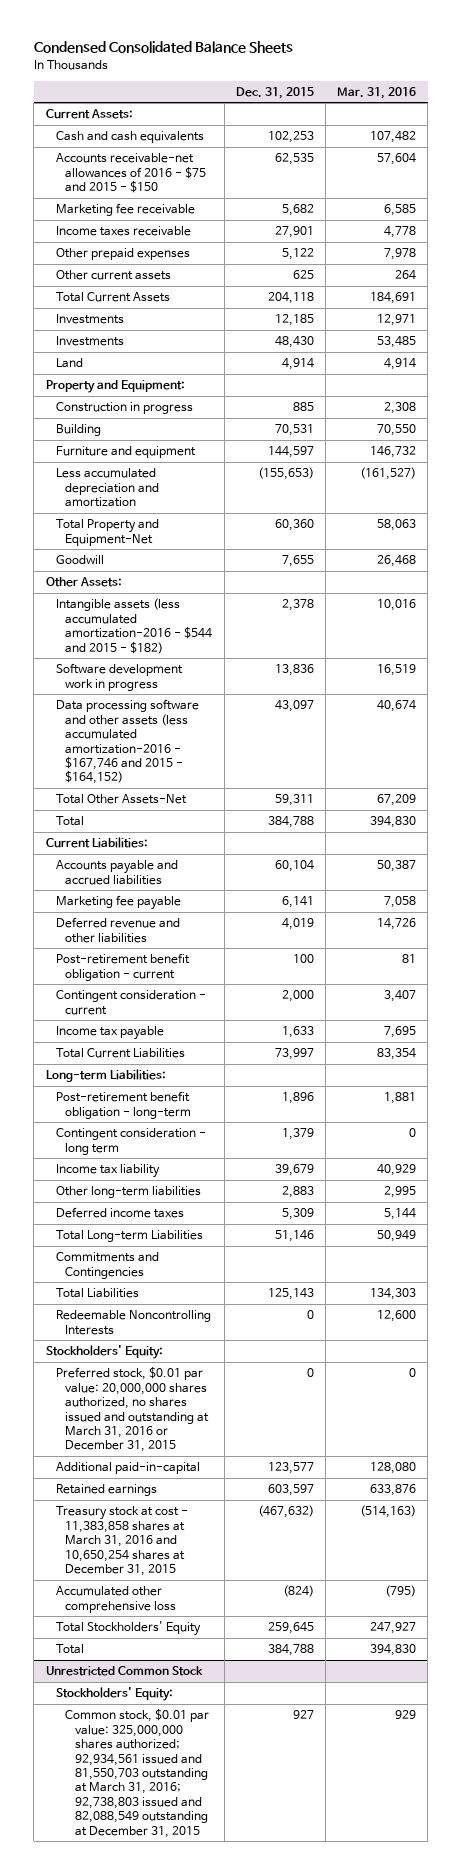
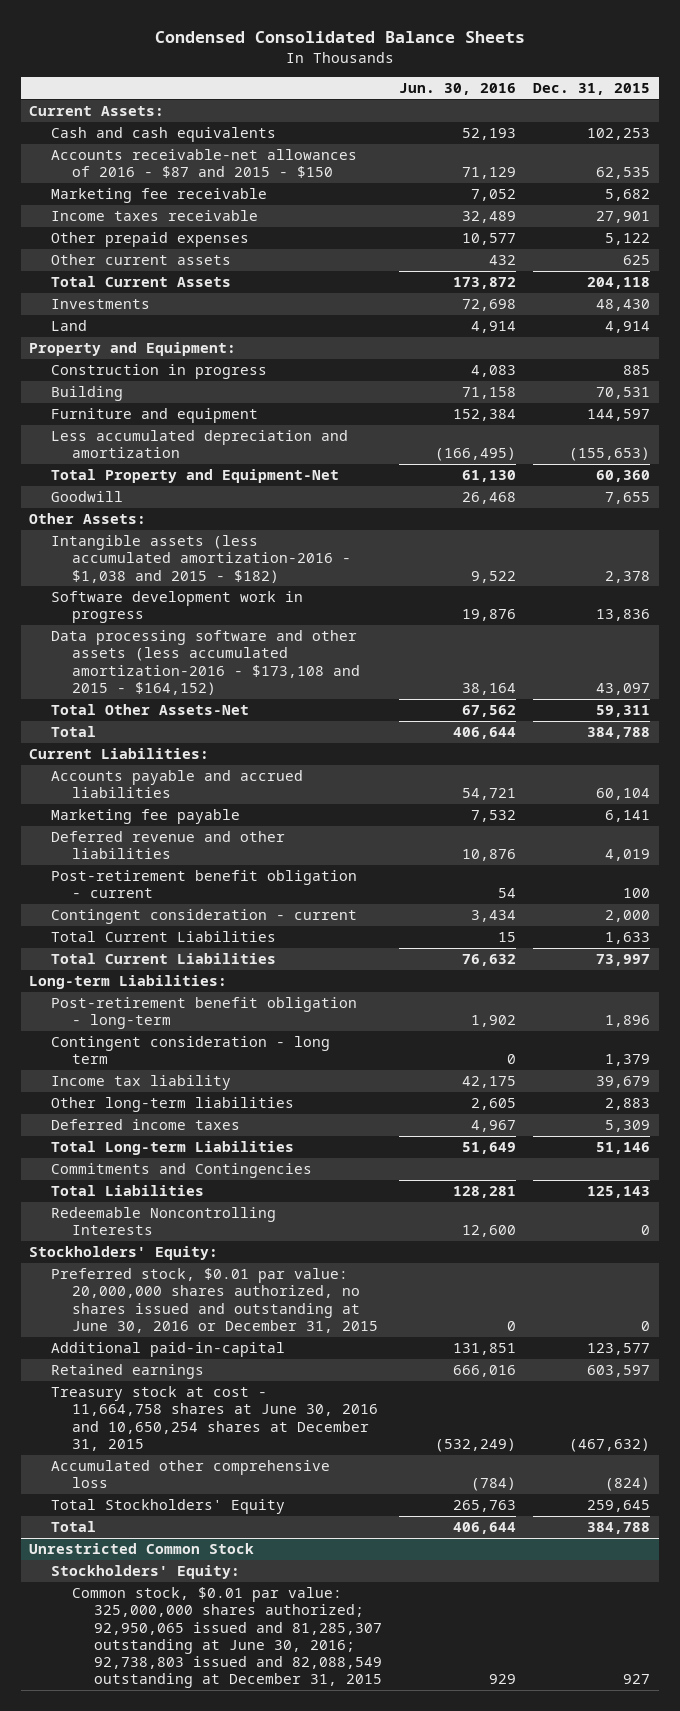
[337,86,417,99] Mar. 31, 2016 -> none
none -> [399,83,517,96] Jun. 30, 2016
[55,153,207,194] Accounts receivable-net allowances of 2016 - $75 and 2015 - $150 -> [50,149,357,179] Accounts receivable-net allowances of 2016 - $87 and 2015 - $150
[55,314,124,325] Investments -> none
[55,598,213,654] Intangible assets (less accumulated amortization-2016 - $544 and 2015 - $182) -> [50,535,352,583] Intangible assets (less accumulated amortization-2016 - $1,038 and 2015 - $182)
[55,699,199,785] Data processing software and other assets (less accumulated amortization-2016 - $167,746 and 2015 - $164,152) -> [50,630,361,695] Data processing software and other assets (less accumulated amortization-2016 - $173,108 and 2015 - $164,152)
[55,1026,164,1041] Income tax payable -> [50,931,276,943] Total Current Liabilities
[55,1367,210,1453] Preferred stock, $0.01 par value: 20,000,000 shares authorized, no shares issued and outstanding at March 31, 2016 or December 31, 2015 -> [50,1268,379,1333] Preferred stock, $0.01 par value: 20,000,000 shares authorized, no shares issued and outstanding at June 30, 2016 or December 31, 2015
[55,1506,188,1577] Treasury stock at cost - 11,383,858 shares at March 31, 2016 and 10,650,254 shares at December 31, 2015 -> [50,1386,379,1451] Treasury stock at cost - 11,664,758 shares at June 30, 2016 and 10,650,254 shares at December 31, 2015
[65,1709,210,1838] Common stock, $0.01 par value: 325,000,000 shares authorized; 92,934,561 issued and 81,550,703 outstanding at March 31, 2016; 92,738,803 issued and 82,088,549 outstanding at December 31, 2015 -> [72,1587,382,1689] Common stock, $0.01 par value: 325,000,000 shares authorized; 92,950,065 issued and 81,285,307 outstanding at June 30, 2016; 92,738,803 issued and 82,088,549 outstanding at December 31, 2015

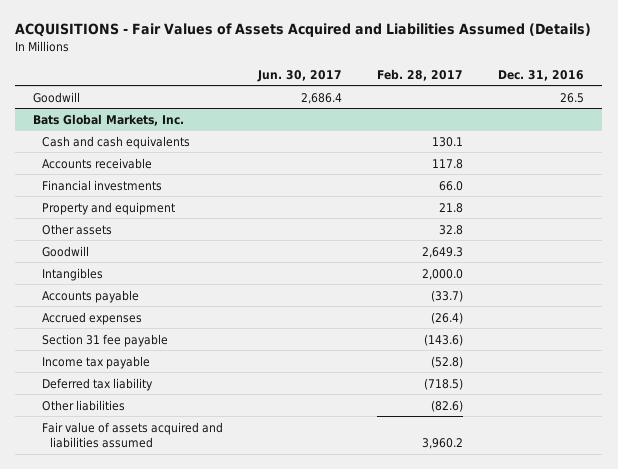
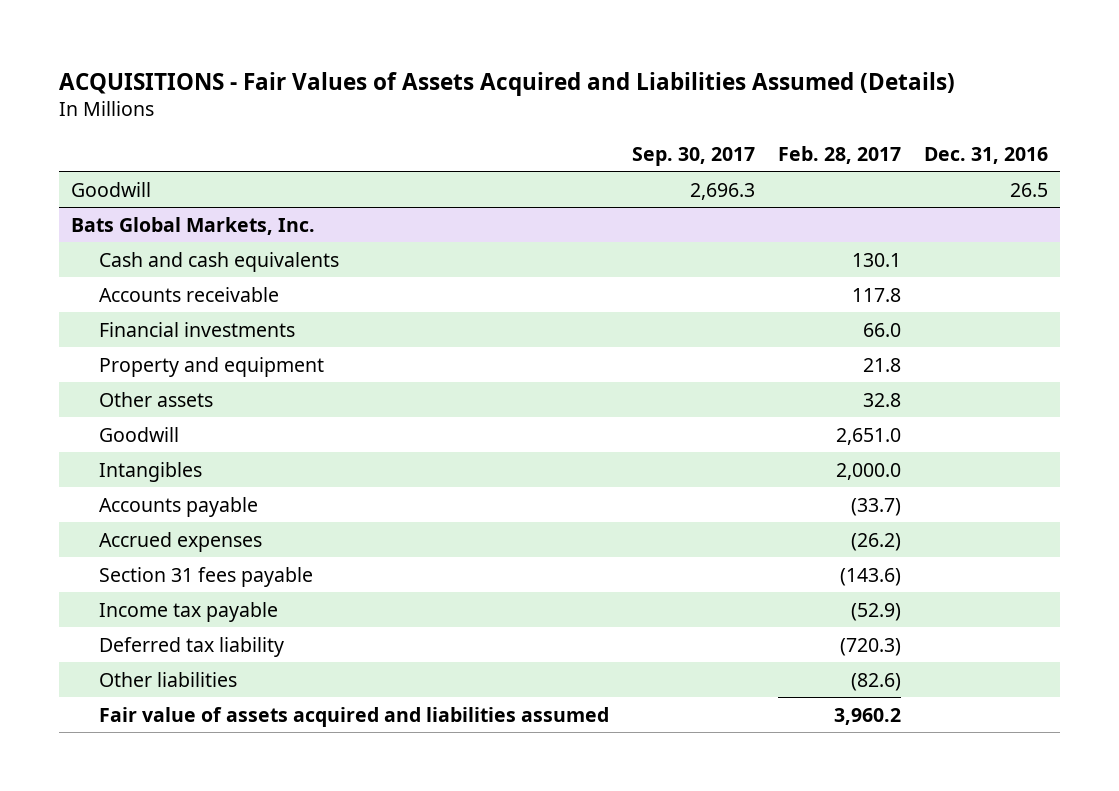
[256,69,342,82] Jun. 30, 2017 -> none
none -> [632,146,756,166] Sep. 30, 2017
[422,246,464,258] 2,649.3 -> [836,427,902,445] 2,651.0
[431,311,464,324] (26.4) -> [851,532,902,551] (26.2)
[41,333,168,347] Section 31 fee payable -> [99,566,314,587] Section 31 fees payable
[431,355,464,368] (52.8) -> [851,602,902,621] (52.9)
[424,377,464,390] (718.5) -> [840,637,902,656] (720.3)

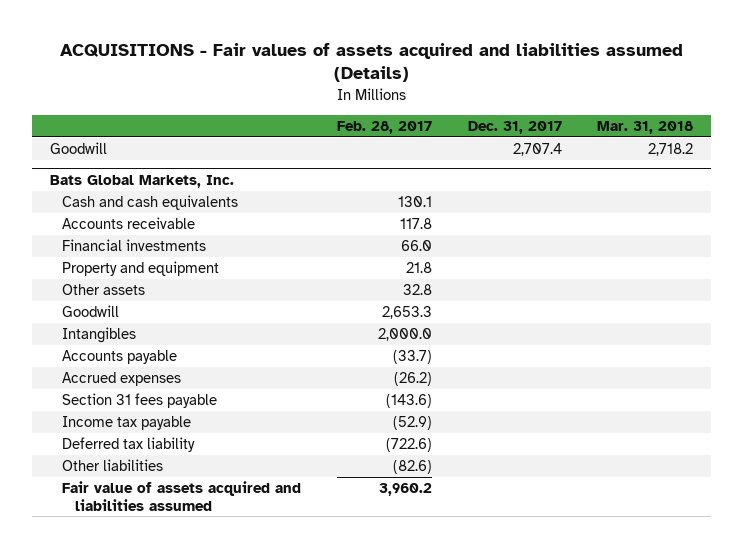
[59,71,956,96] ACQUISITIONS - Fair Values of Assets Acquired and Liabilities Assumed (Details) -> [59,42,683,83] ACQUISITIONS - Fair values of assets acquired and liabilities assumed (Details)
[632,146,756,166] Sep. 30, 2017 -> none
[924,146,1049,164] Dec. 31, 2016 -> none
none -> [467,121,562,135] Dec. 31, 2017
none -> [597,121,694,135] Mar. 31, 2018
[836,427,902,445] 2,651.0 -> [381,306,432,320] 2,653.3
[840,637,902,656] (720.3) -> [385,438,432,453] (722.6)

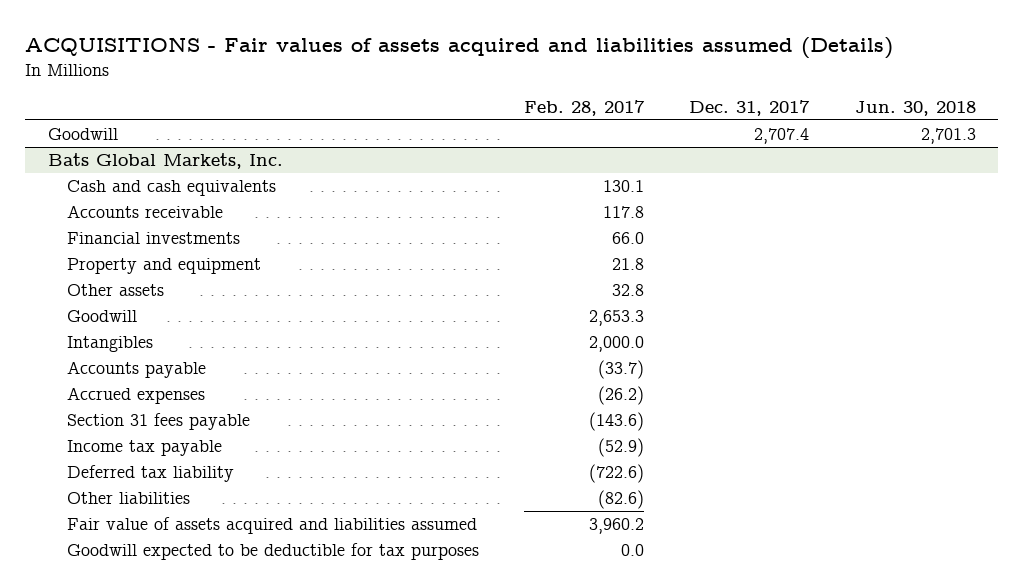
[597,121,694,135] Mar. 31, 2018 -> none
none -> [854,100,976,116] Jun. 30, 2018
none -> [66,542,479,560] Goodwill expected to be deductible for tax purposes

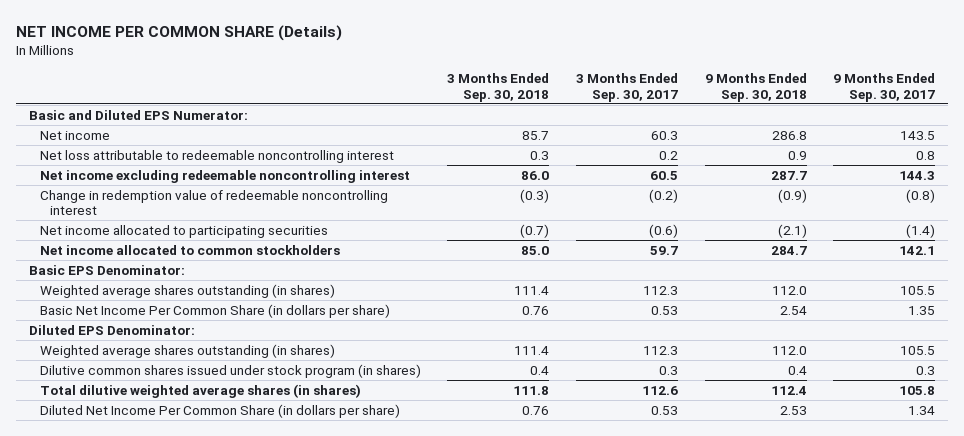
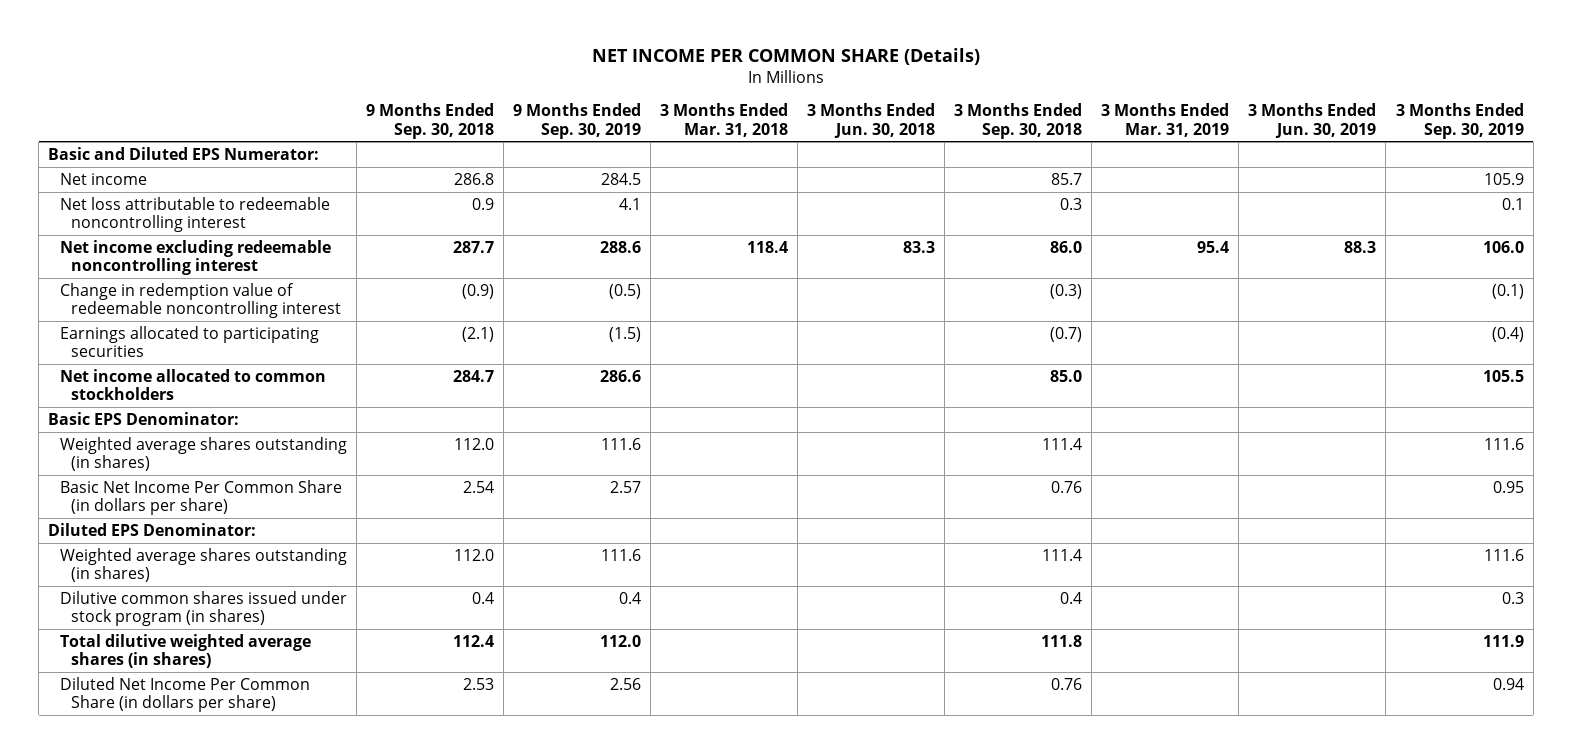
[575,73,678,102] 3 Months Ended Sep. 30, 2017 -> none
[833,73,936,102] 9 Months Ended Sep. 30, 2017 -> none
none -> [512,103,641,139] 9 Months Ended Sep. 30, 2019
none -> [659,103,788,137] 3 Months Ended Mar. 31, 2018
none -> [807,103,936,138] 3 Months Ended Jun. 30, 2018
none -> [1101,103,1230,137] 3 Months Ended Mar. 31, 2019
none -> [1248,103,1377,138] 3 Months Ended Jun. 30, 2019
none -> [1395,103,1524,139] 3 Months Ended Sep. 30, 2019
[39,224,328,238] Net income allocated to participating securities -> [59,325,319,358] Earnings allocated to participating securities

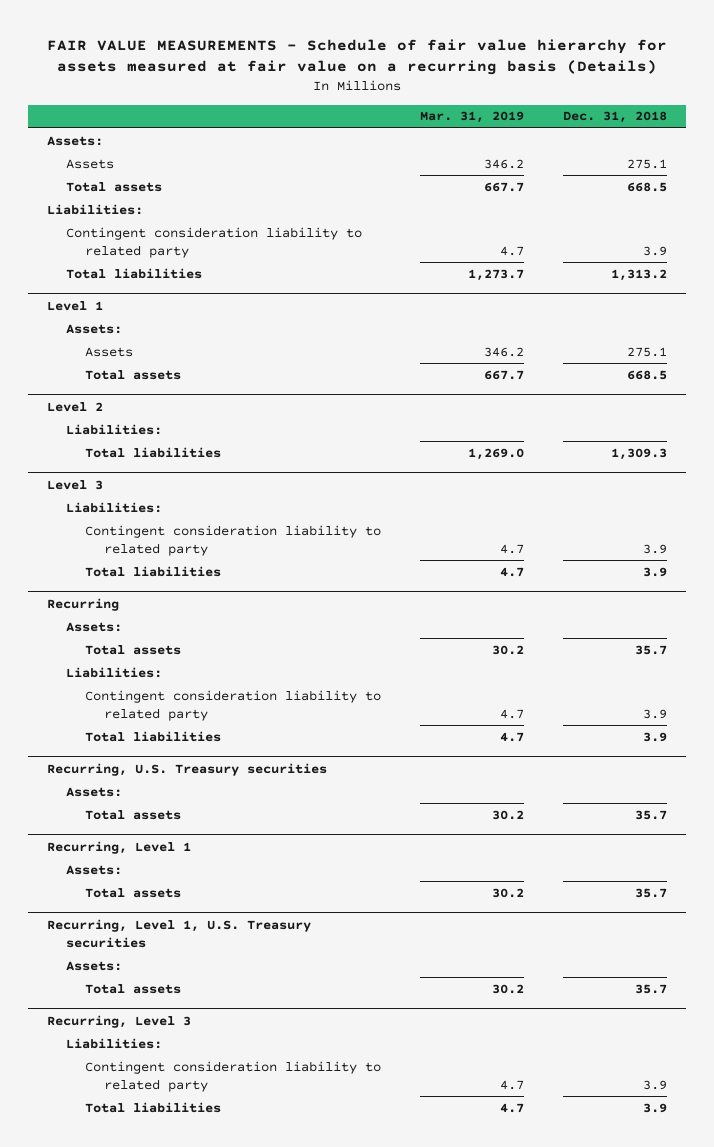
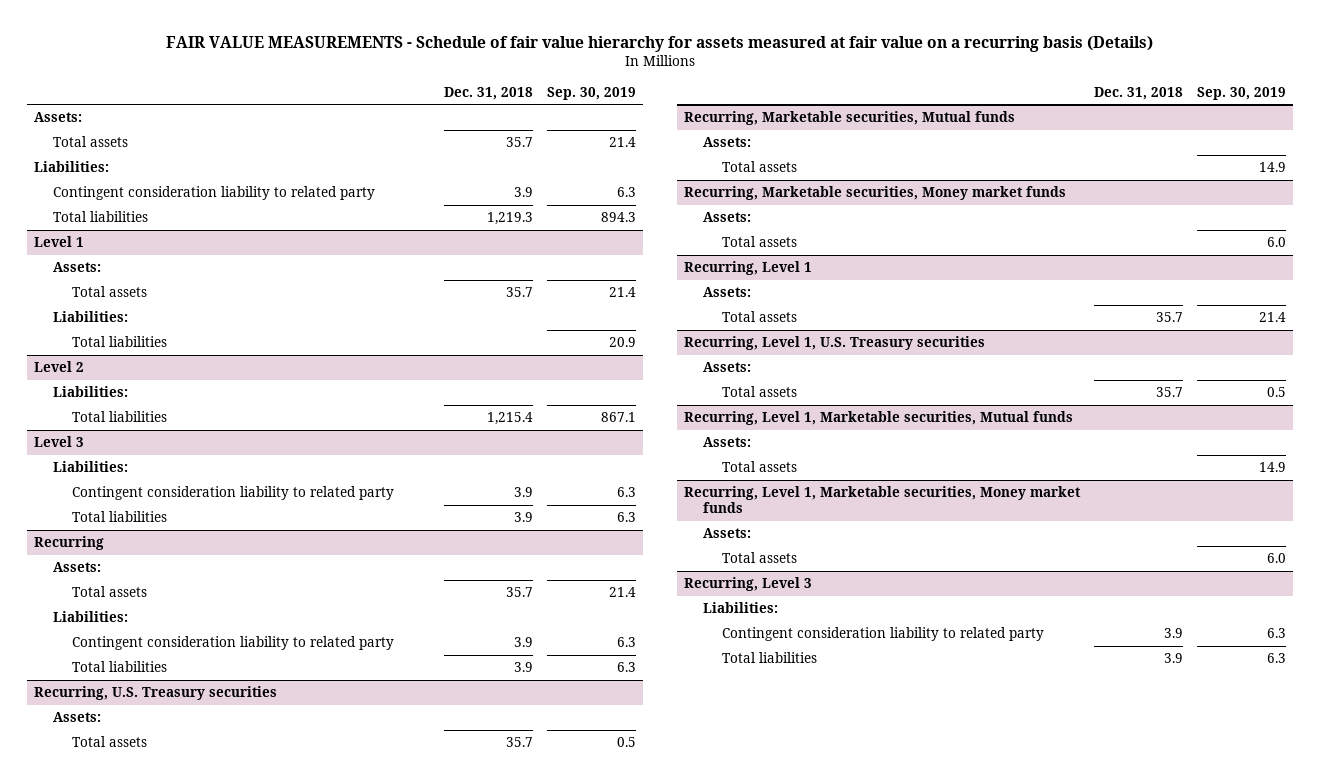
[419,111,524,124] Mar. 31, 2019 -> none
none -> [546,86,636,100] Sep. 30, 2019
[65,158,114,169] Assets -> none
[626,181,667,192] 668.5 -> [505,137,533,148] 35.7
[610,268,667,281] 1,313.2 -> [486,212,533,226] 1,219.3
[84,346,133,357] Assets -> none
[626,369,667,380] 668.5 -> [505,287,533,298] 35.7
none -> [53,311,129,323] Liabilities:
none -> [72,336,168,348] Total liabilities
[610,447,667,460] 1,309.3 -> [486,412,533,426] 1,215.4
none -> [683,111,1015,126] Recurring, Marketable securities, Mutual funds
none -> [703,137,752,148] Assets:
none -> [722,161,798,173] Total assets
none -> [683,186,1066,201] Recurring, Marketable securities, Money market funds
none -> [703,212,752,223] Assets:
none -> [722,236,798,248] Total assets
none -> [683,411,1073,426] Recurring, Level 1, Marketable securities, Mutual funds
none -> [703,437,752,448] Assets:
none -> [722,461,798,473] Total assets
none -> [683,486,1081,514] Recurring, Level 1, Marketable securities, Money market funds
none -> [703,528,752,539] Assets:
none -> [722,552,798,564] Total assets

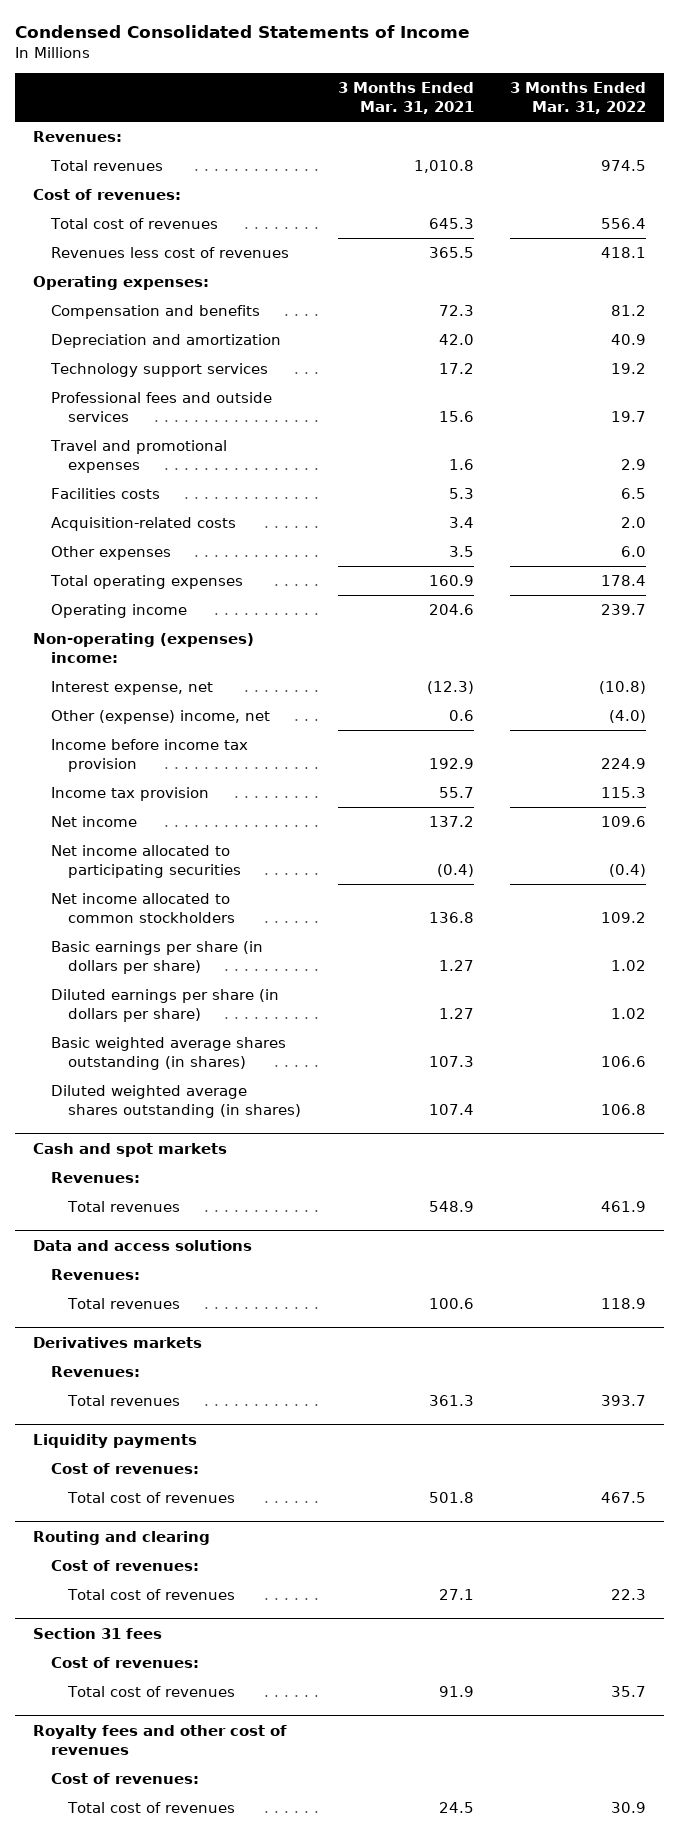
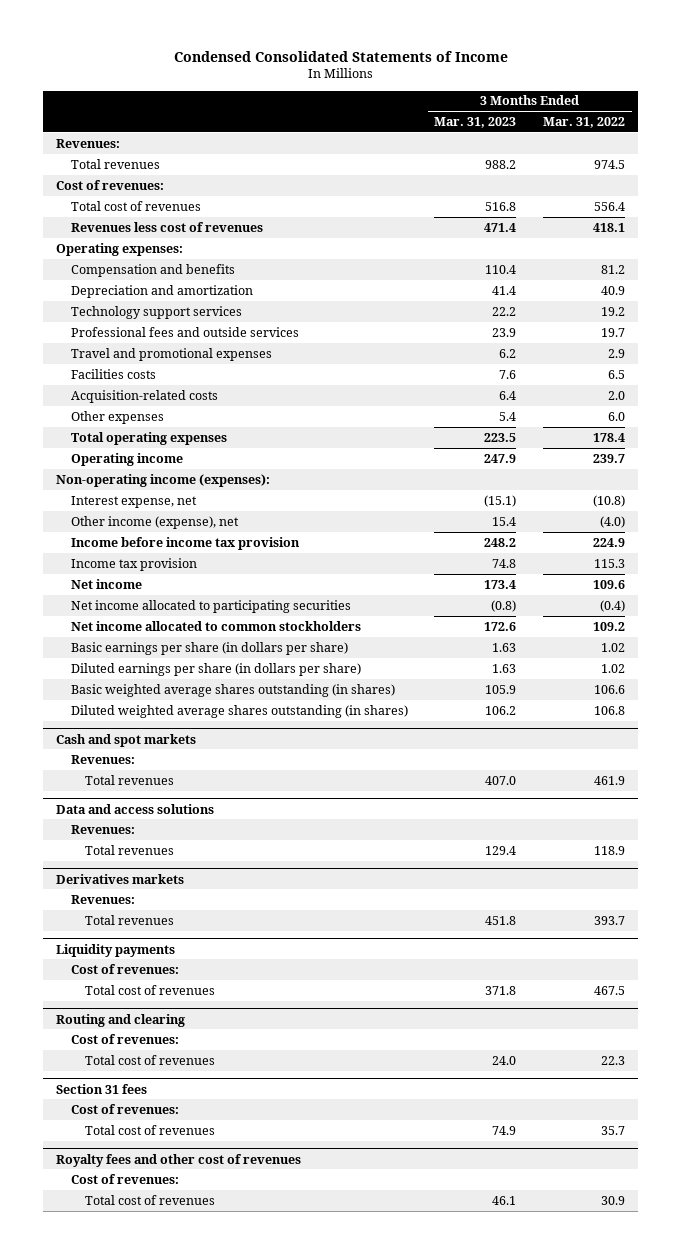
[337,81,474,115] 3 Months Ended Mar. 31, 2021 -> none
none -> [434,116,517,128] Mar. 31, 2023
[33,632,255,664] Non-operating (expenses) income: -> [56,473,271,487] Non-operating income (expenses):
[50,709,270,724] Other (expense) income, net -> [70,515,239,529] Other income (expense), net

